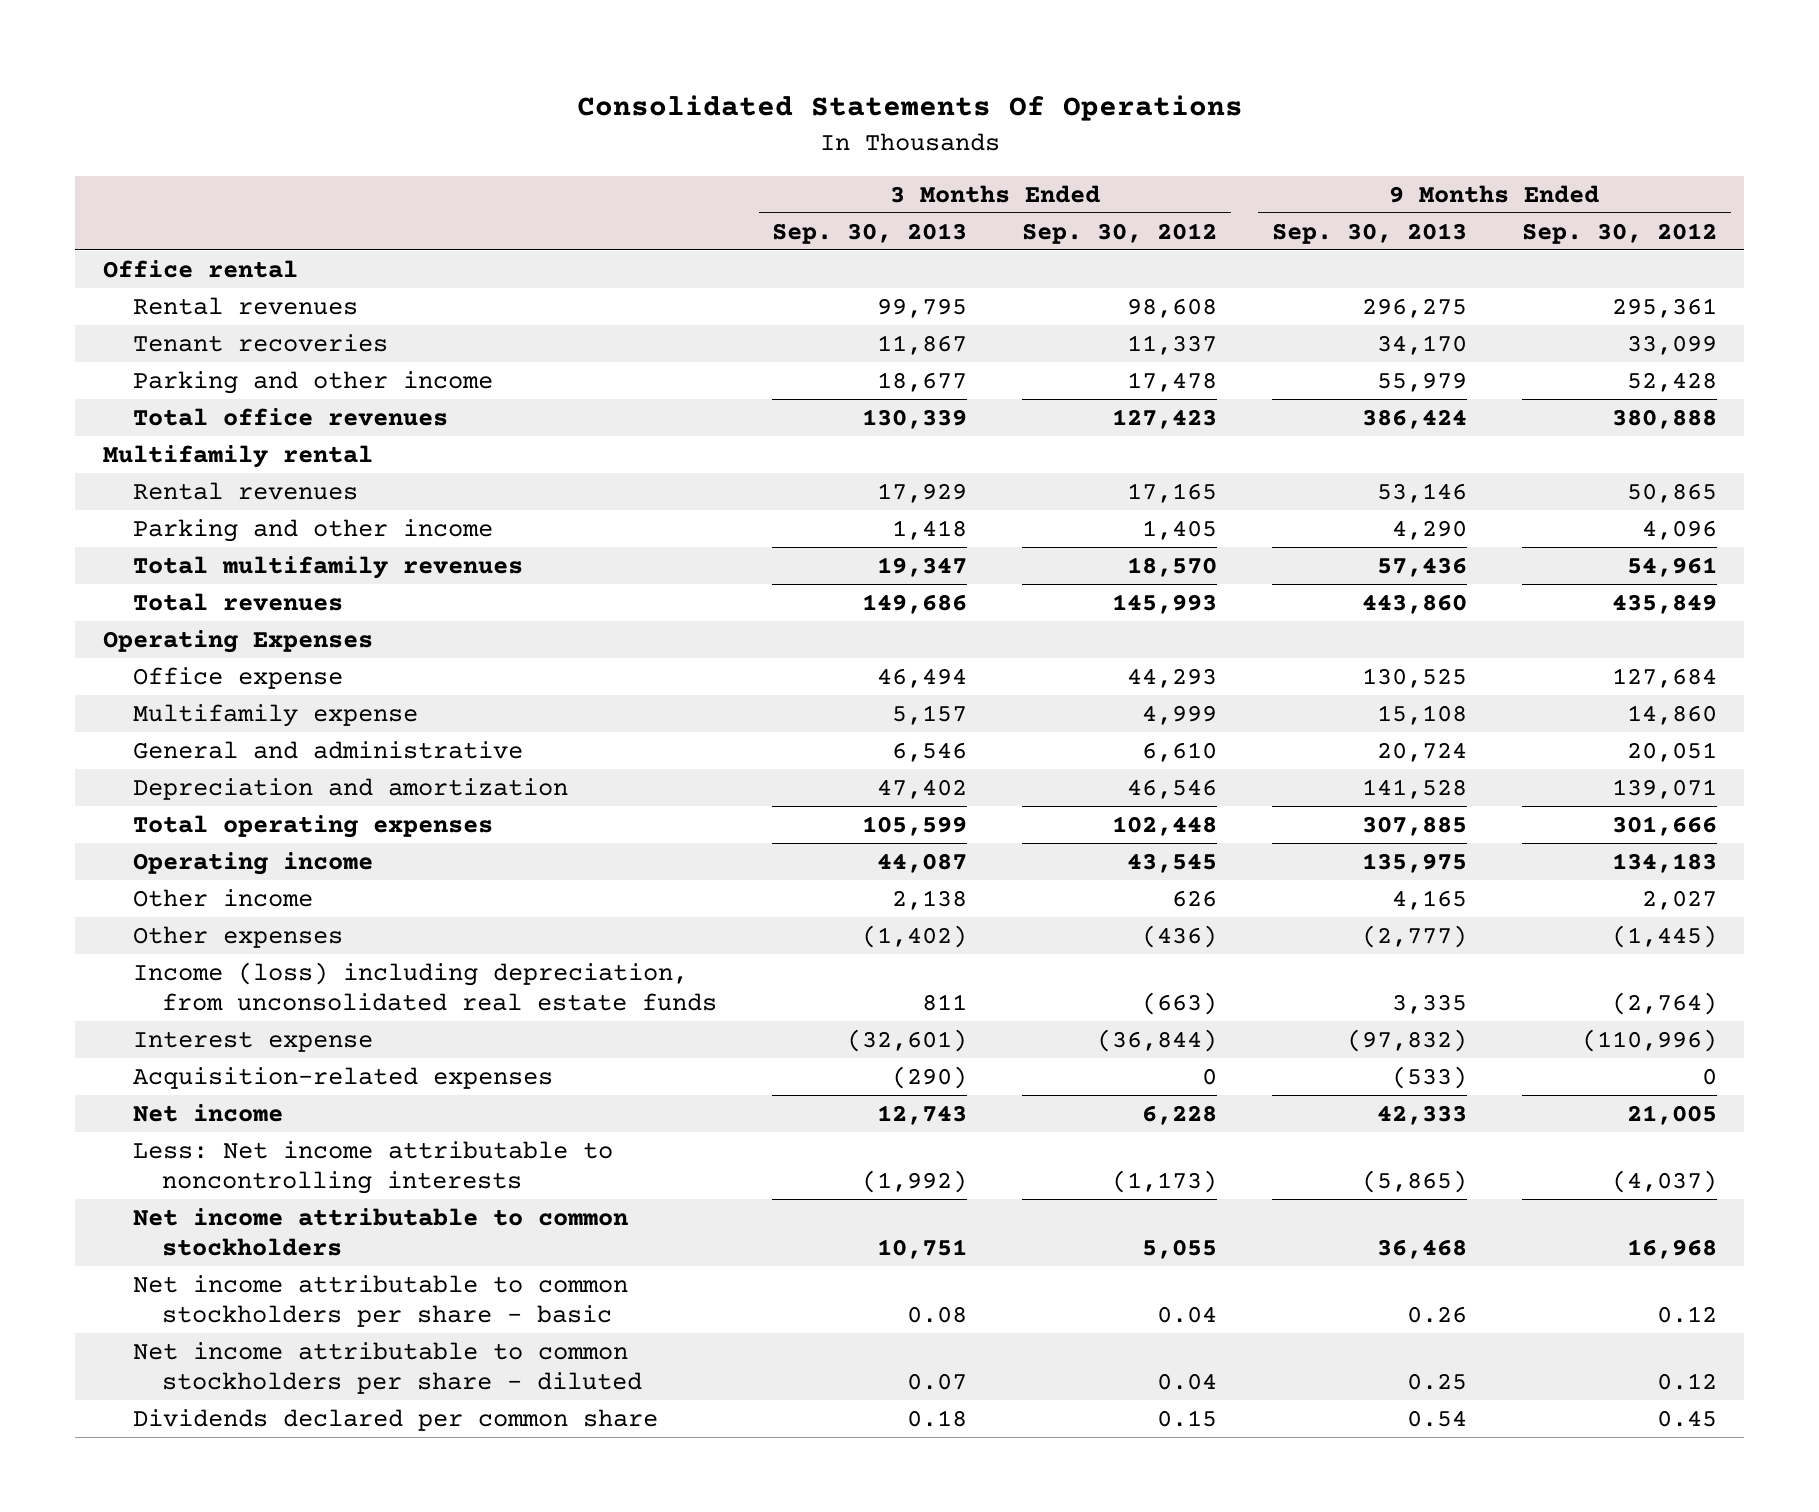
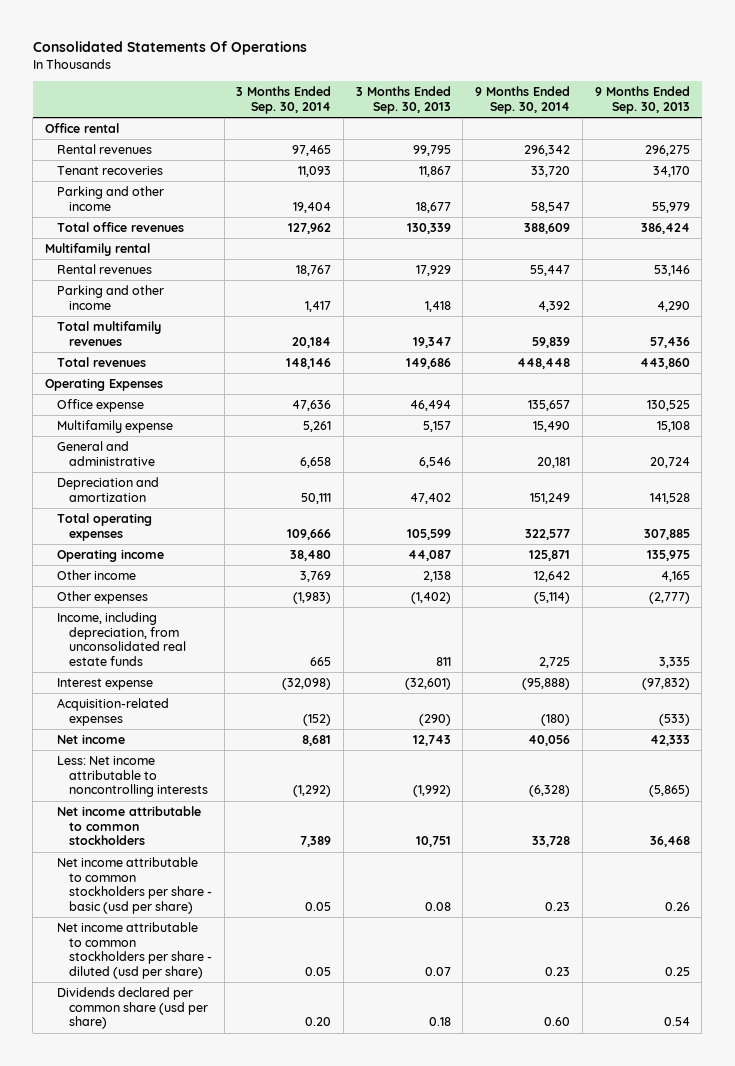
[1022,222,1218,244] Sep. 30, 2012 -> none
[1521,222,1717,244] Sep. 30, 2012 -> none
none -> [236,86,332,114] 3 Months Ended Sep. 30, 2014
none -> [475,86,571,114] 9 Months Ended Sep. 30, 2014
[132,961,718,1012] Income (loss) including depreciation, from unconsolidated real estate funds -> [57,612,186,667] Income, including depreciation, from unconsolidated real estate funds
[132,1274,628,1328] Net income attributable to common stockholders per share - basic -> [57,857,212,915] Net income attributable to common stockholders per share - basic (usd per share)
[132,1341,643,1395] Net income attributable to common stockholders per share - diluted -> [57,922,212,980] Net income attributable to common stockholders per share - diluted (usd per share)
[132,1408,658,1431] Dividends declared per common share -> [57,987,208,1030] Dividends declared per common share (usd per share)

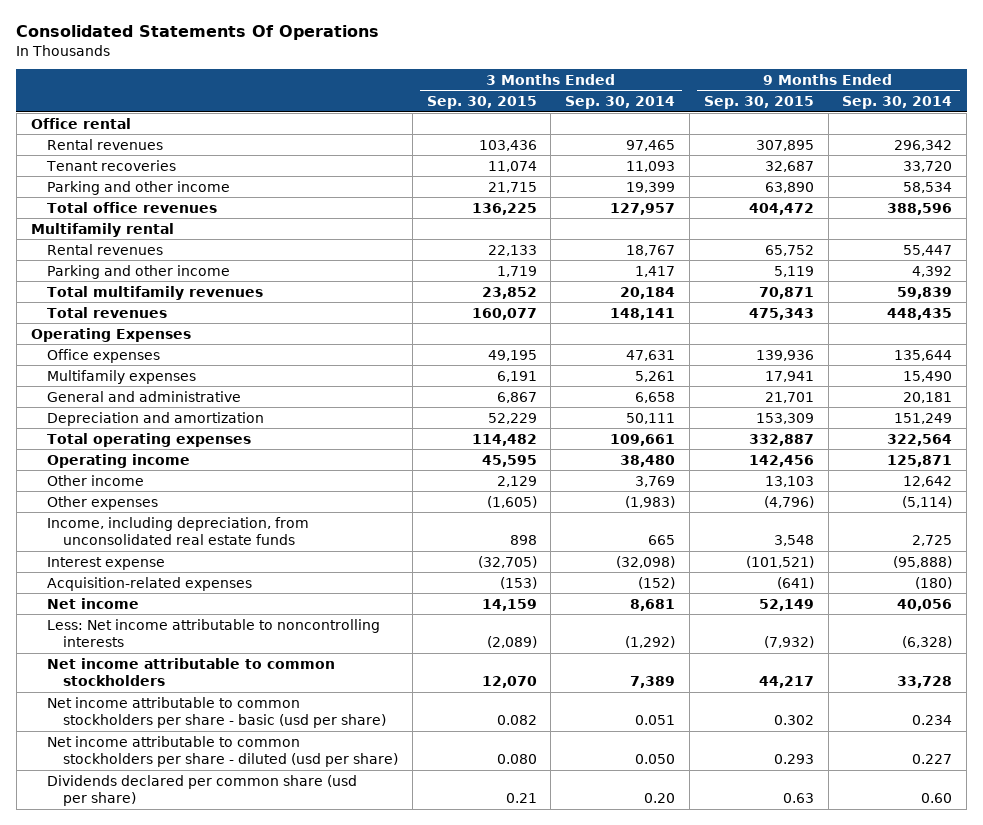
[355,86,451,114] 3 Months Ended Sep. 30, 2013 -> none
[594,86,690,114] 9 Months Ended Sep. 30, 2013 -> none
none -> [426,96,537,110] Sep. 30, 2015
none -> [703,96,814,110] Sep. 30, 2015
[293,201,332,213] 19,404 -> [626,181,676,193] 19,399
[531,201,571,213] 58,547 -> [903,181,953,193] 58,534
[288,223,332,235] 127,962 -> [610,202,676,215] 127,957
[524,223,571,235] 388,609 -> [887,202,953,215] 388,596
[286,358,332,370] 148,146 -> [610,307,676,320] 148,141
[517,358,571,370] 448,448 -> [887,307,953,320] 448,435
[57,399,145,413] Office expense -> [46,348,160,363] Office expenses
[292,400,332,412] 47,636 -> [626,349,676,361] 47,631
[528,400,571,412] 135,657 -> [894,349,953,361] 135,644
[57,420,174,434] Multifamily expense -> [46,369,196,384] Multifamily expenses
[287,528,332,540] 109,666 -> [610,433,676,446] 109,661
[525,528,571,540] 322,577 -> [887,433,953,446] 322,564
[305,902,332,912] 0.05 -> [635,715,676,726] 0.051
[545,902,571,912] 0.23 -> [912,715,953,726] 0.234
[305,967,332,977] 0.05 -> [635,754,676,765] 0.050
[545,967,571,977] 0.23 -> [912,754,953,765] 0.227

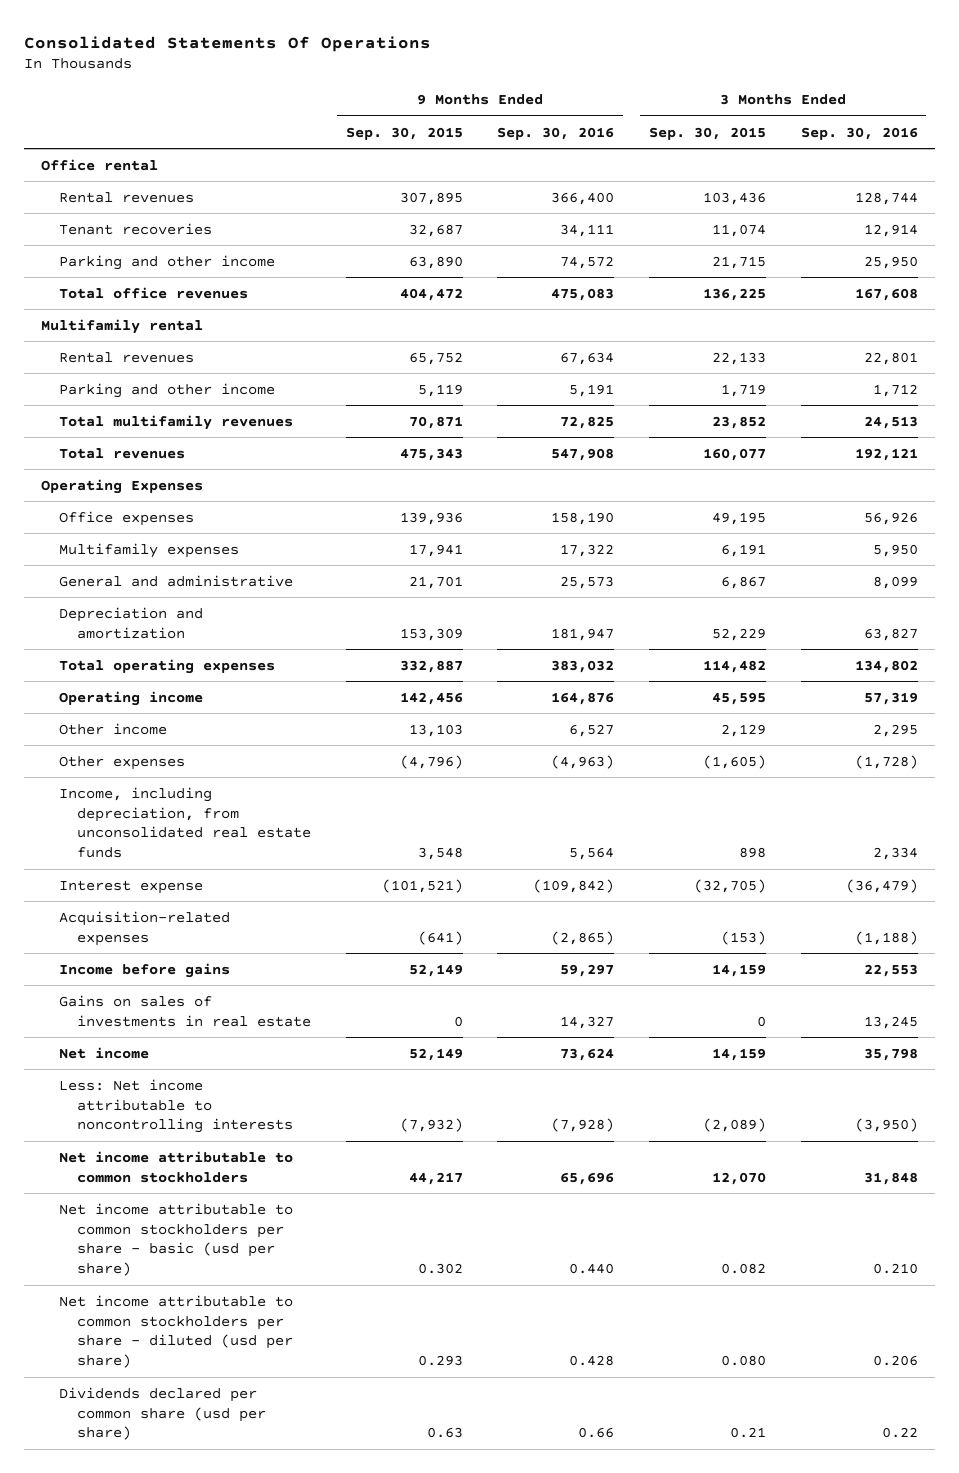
[565,96,676,110] Sep. 30, 2014 -> none
[842,96,953,110] Sep. 30, 2014 -> none
none -> [497,126,615,140] Sep. 30, 2016
none -> [800,126,918,140] Sep. 30, 2016
none -> [58,962,230,978] Income before gains
none -> [58,994,311,1027] Gains on sales of investments in real estate

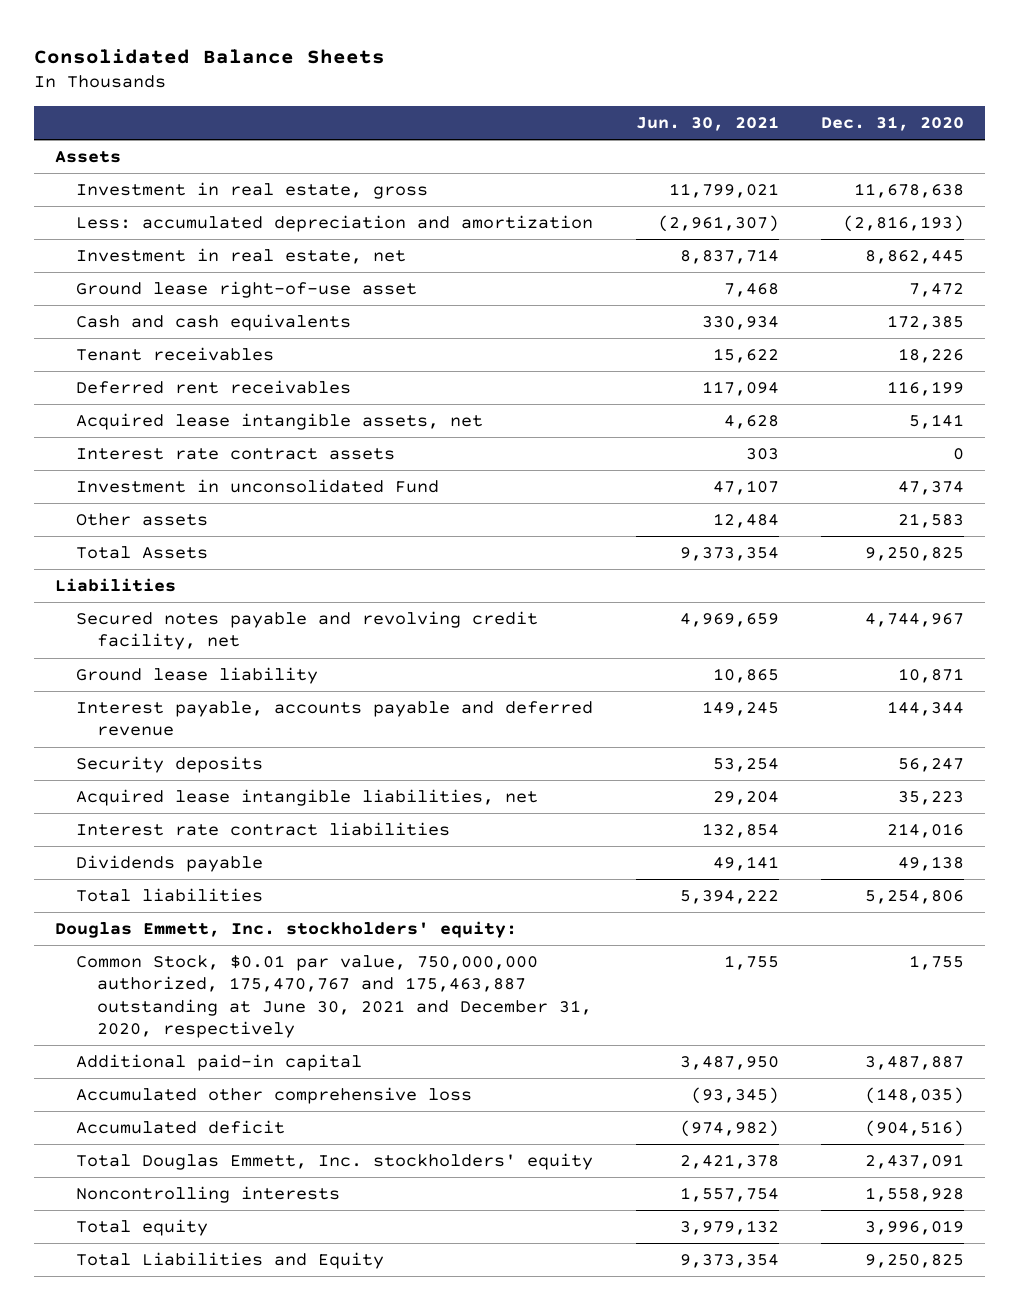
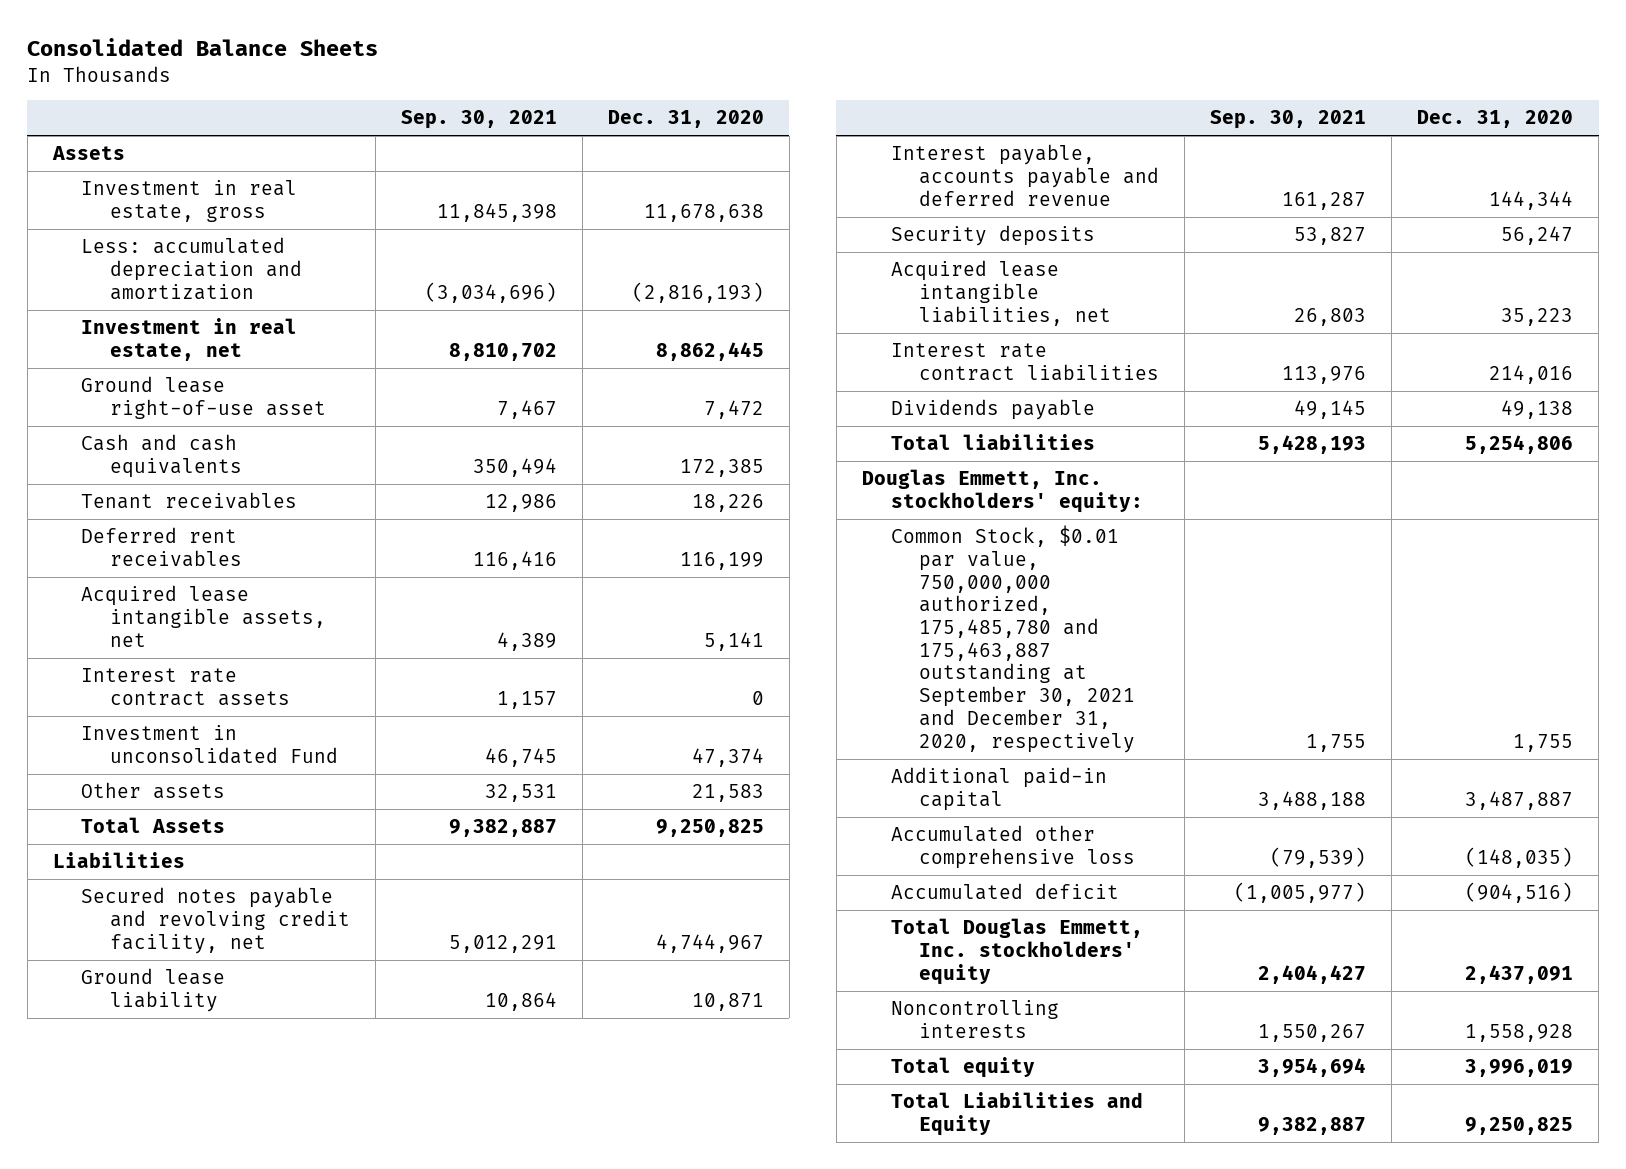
[635,115,779,131] Jun. 30, 2021 -> none
none -> [400,110,557,130] Sep. 30, 2021
[75,955,592,1038] Common Stock, $0.01 par value, 750,000,000 authorized, 175,470,767 and 175,463,887 outstanding at June 30, 2021 and December 31, 2020, respectively -> [890,525,1136,753] Common Stock, $0.01 par value, 750,000,000 authorized, 175,485,780 and 175,463,887 outstanding at September 30, 2021 and December 31, 2020, respectively

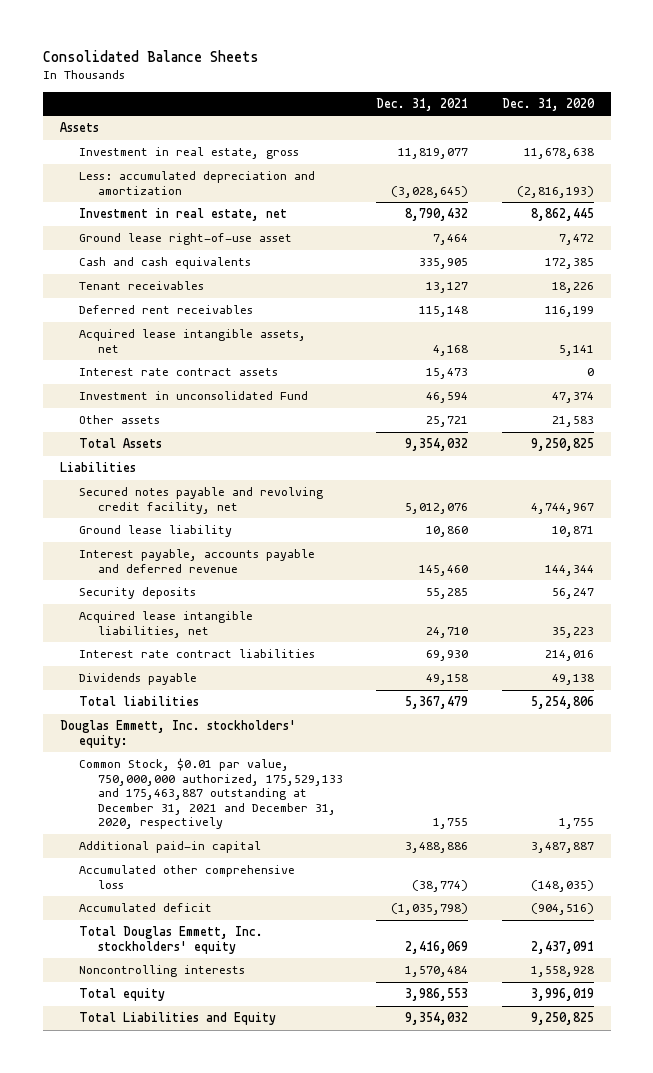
[400,110,557,130] Sep. 30, 2021 -> none
none -> [376,97,469,111] Dec. 31, 2021
[890,525,1136,753] Common Stock, $0.01 par value, 750,000,000 authorized, 175,485,780 and 175,463,887 outstanding at September 30, 2021 and December 31, 2020, respectively -> [78,758,344,830] Common Stock, $0.01 par value, 750,000,000 authorized, 175,529,133 and 175,463,887 outstanding at December 31, 2021 and December 31, 2020, respectively

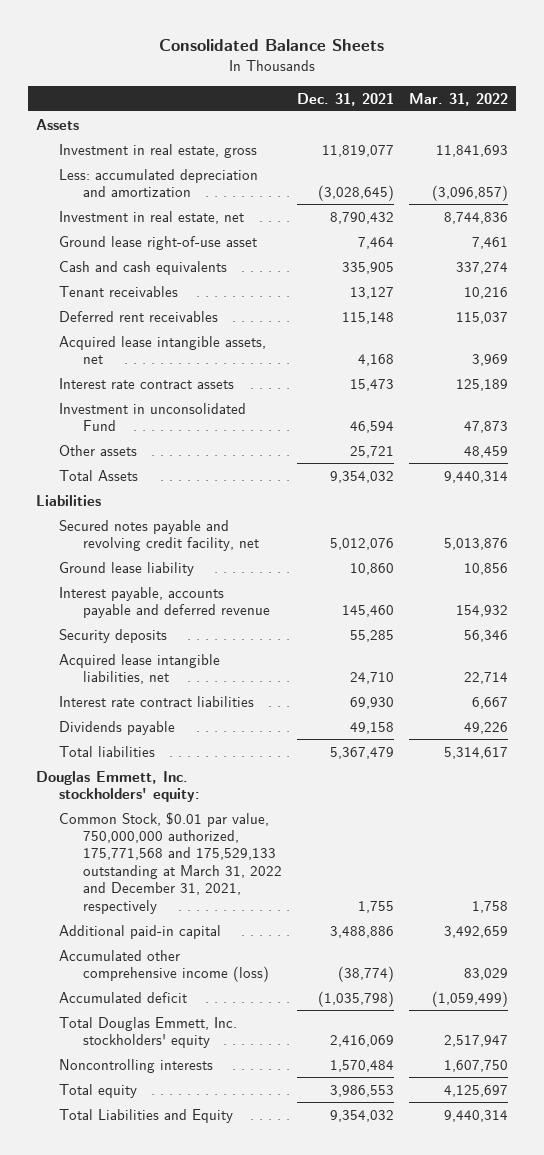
[501,97,595,111] Dec. 31, 2020 -> none
none -> [409,92,509,106] Mar. 31, 2022
[78,758,344,830] Common Stock, $0.01 par value, 750,000,000 authorized, 175,529,133 and 175,463,887 outstanding at December 31, 2021 and December 31, 2020, respectively -> [59,811,283,914] Common Stock, $0.01 par value, 750,000,000 authorized, 175,771,568 and 175,529,133 outstanding at March 31, 2022 and December 31, 2021, respectively
[78,865,295,889] Accumulated other comprehensive loss -> [59,949,270,983] Accumulated other comprehensive income (loss)

